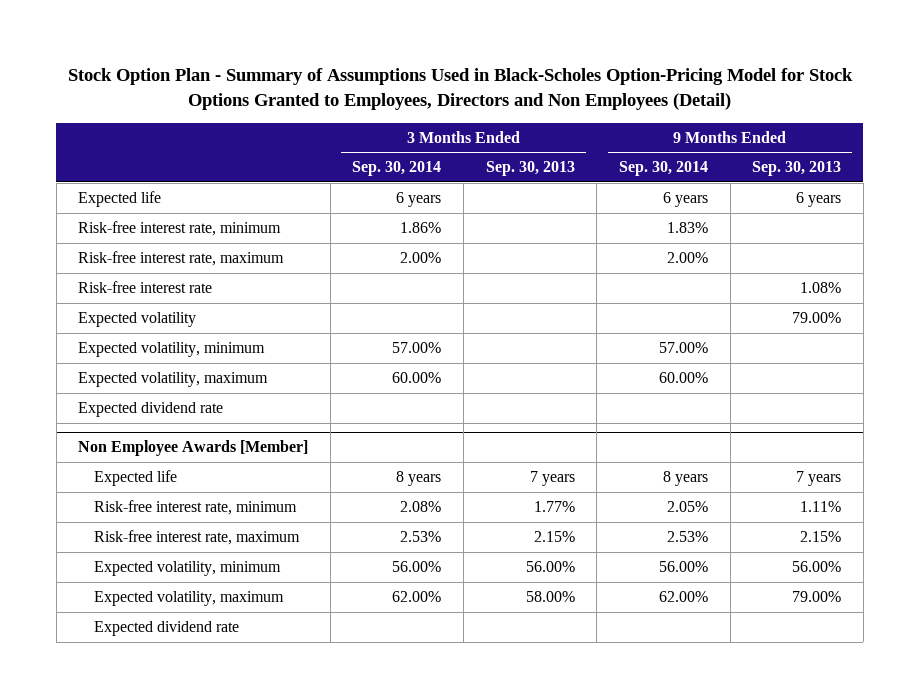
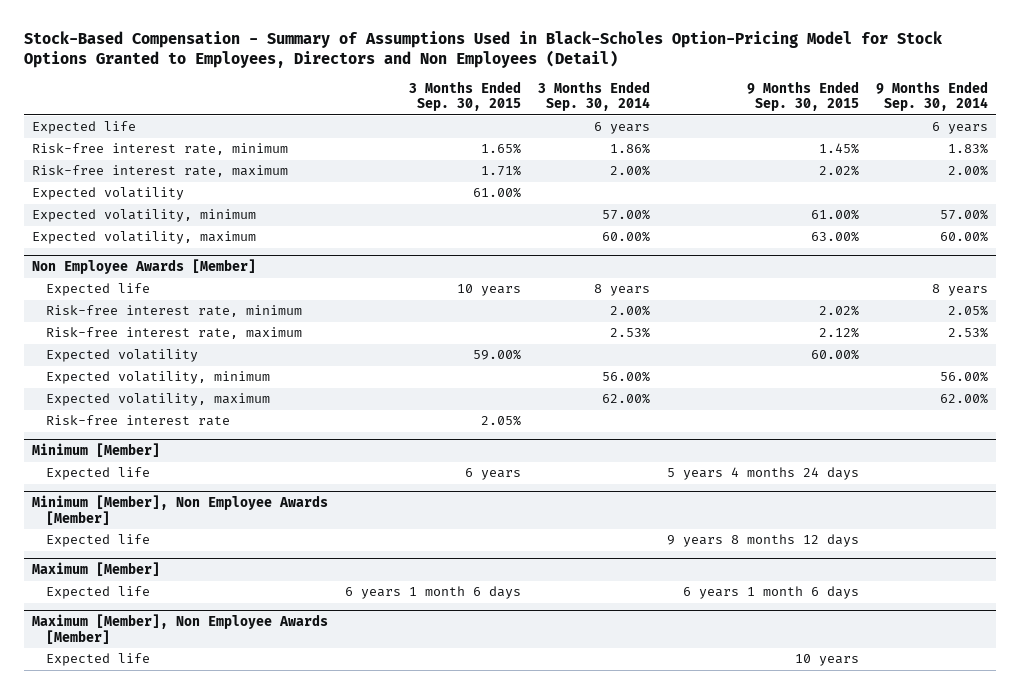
[67,68,853,111] Stock Option Plan - Summary of Assumptions Used in Black-Scholes Option-Pricing Model for Stock Options Granted to Employees, Directors and Non Employees (Detail) -> [23,30,943,69] Stock-Based Compensation - Summary of Assumptions Used in Black-Scholes Option-Pricing Model for Stock Options Granted to Employees, Directors and Non Employees (Detail)
[485,161,575,177] Sep. 30, 2013 -> none
[752,161,842,177] Sep. 30, 2013 -> none
none -> [409,80,522,112] 3 Months Ended Sep. 30, 2015
none -> [747,80,860,112] 9 Months Ended Sep. 30, 2015
[78,281,213,294] Risk-free interest rate -> none
[78,402,224,418] Expected dividend rate -> none
[400,501,442,513] 2.08% -> [610,305,651,317] 2.00%
none -> [46,349,199,363] Expected volatility
[93,621,239,637] Expected dividend rate -> none
none -> [46,415,231,427] Risk-free interest rate
none -> [32,443,161,458] Minimum [Member]
none -> [46,467,151,481] Expected life
none -> [32,495,329,525] Minimum [Member], Non Employee Awards [Member]
none -> [46,534,151,548] Expected life
none -> [32,562,161,577] Maximum [Member]
none -> [46,586,151,600] Expected life
none -> [32,614,329,644] Maximum [Member], Non Employee Awards [Member]
none -> [46,653,151,667] Expected life

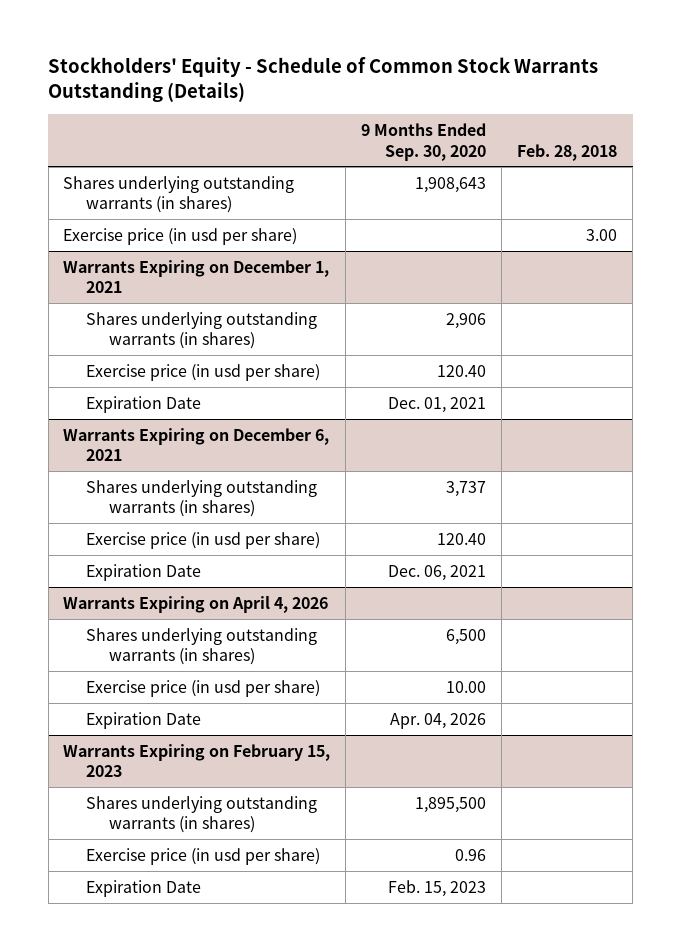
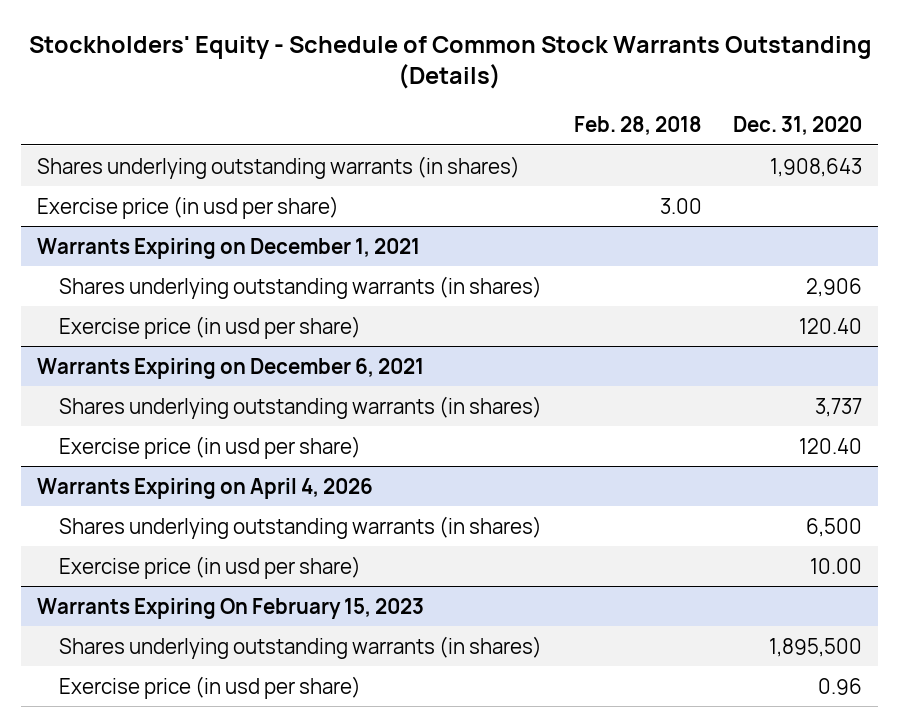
[361,122,487,161] 9 Months Ended Sep. 30, 2020 -> none
none -> [733,116,863,136] Dec. 31, 2020
[86,395,202,413] Expiration Date -> none
[86,563,202,581] Expiration Date -> none
[86,711,202,729] Expiration Date -> none
[63,743,331,778] Warrants Expiring on February 15, 2023 -> [37,597,425,619] Warrants Expiring On February 15, 2023
[86,879,202,897] Expiration Date -> none

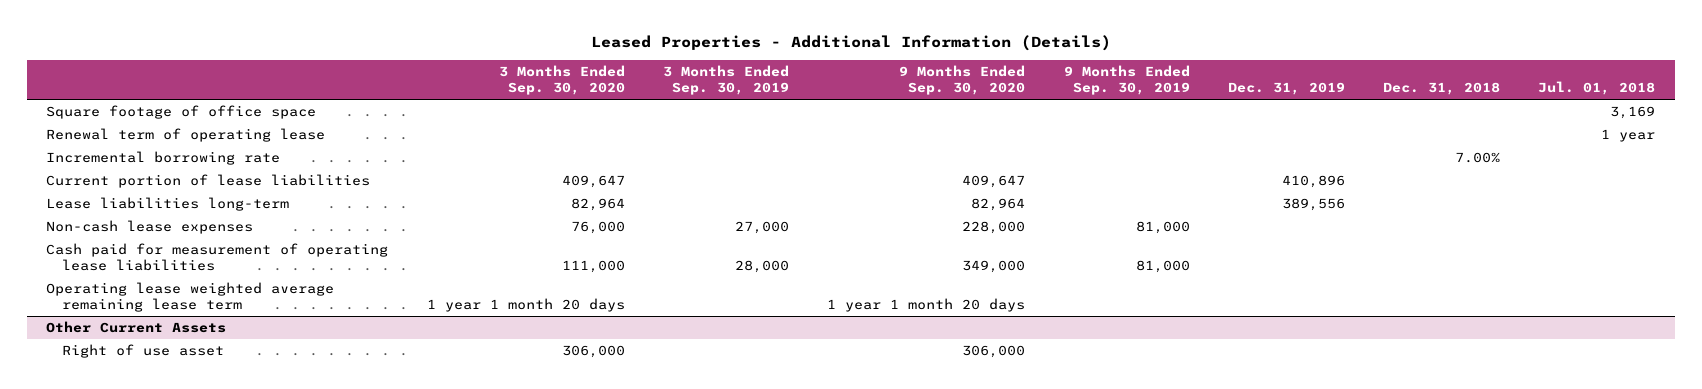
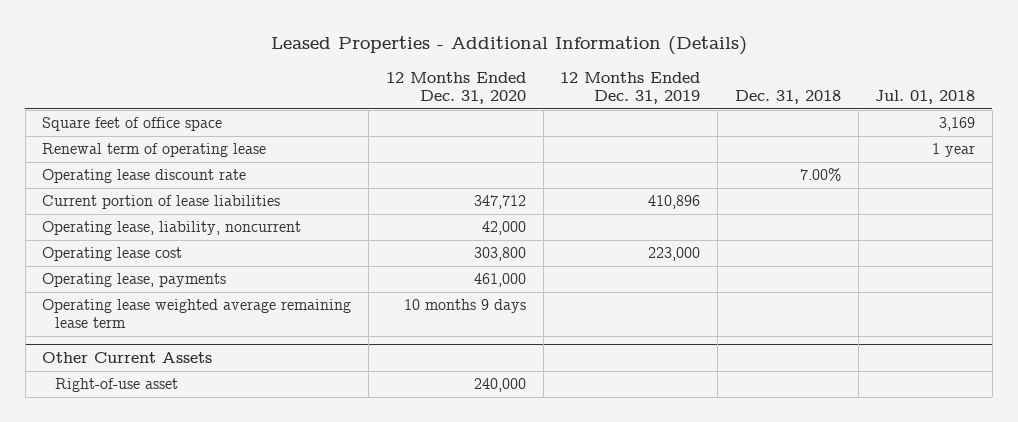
[498,65,625,95] 3 Months Ended Sep. 30, 2020 -> none
[663,65,790,95] 3 Months Ended Sep. 30, 2019 -> none
[899,65,1026,95] 9 Months Ended Sep. 30, 2020 -> none
[1063,65,1190,95] 9 Months Ended Sep. 30, 2019 -> none
[1227,81,1345,95] Dec. 31, 2019 -> none
none -> [385,72,526,105] 12 Months Ended Dec. 31, 2020
none -> [560,72,701,105] 12 Months Ended Dec. 31, 2019
[46,105,317,120] Square footage of office space -> [42,117,223,132] Square feet of office space
[46,151,281,166] Incremental borrowing rate -> [42,169,247,184] Operating lease discount rate
[46,197,290,212] Lease liabilities long-term -> [42,221,302,236] Operating lease, liability, noncurrent
[46,220,254,235] Non-cash lease expenses -> [42,247,183,262] Operating lease cost
[46,243,389,271] Cash paid for measurement of operating lease liabilities -> [42,273,227,288] Operating lease, payments
[61,344,224,359] Right of use asset -> [54,378,178,393] Right-of-use asset

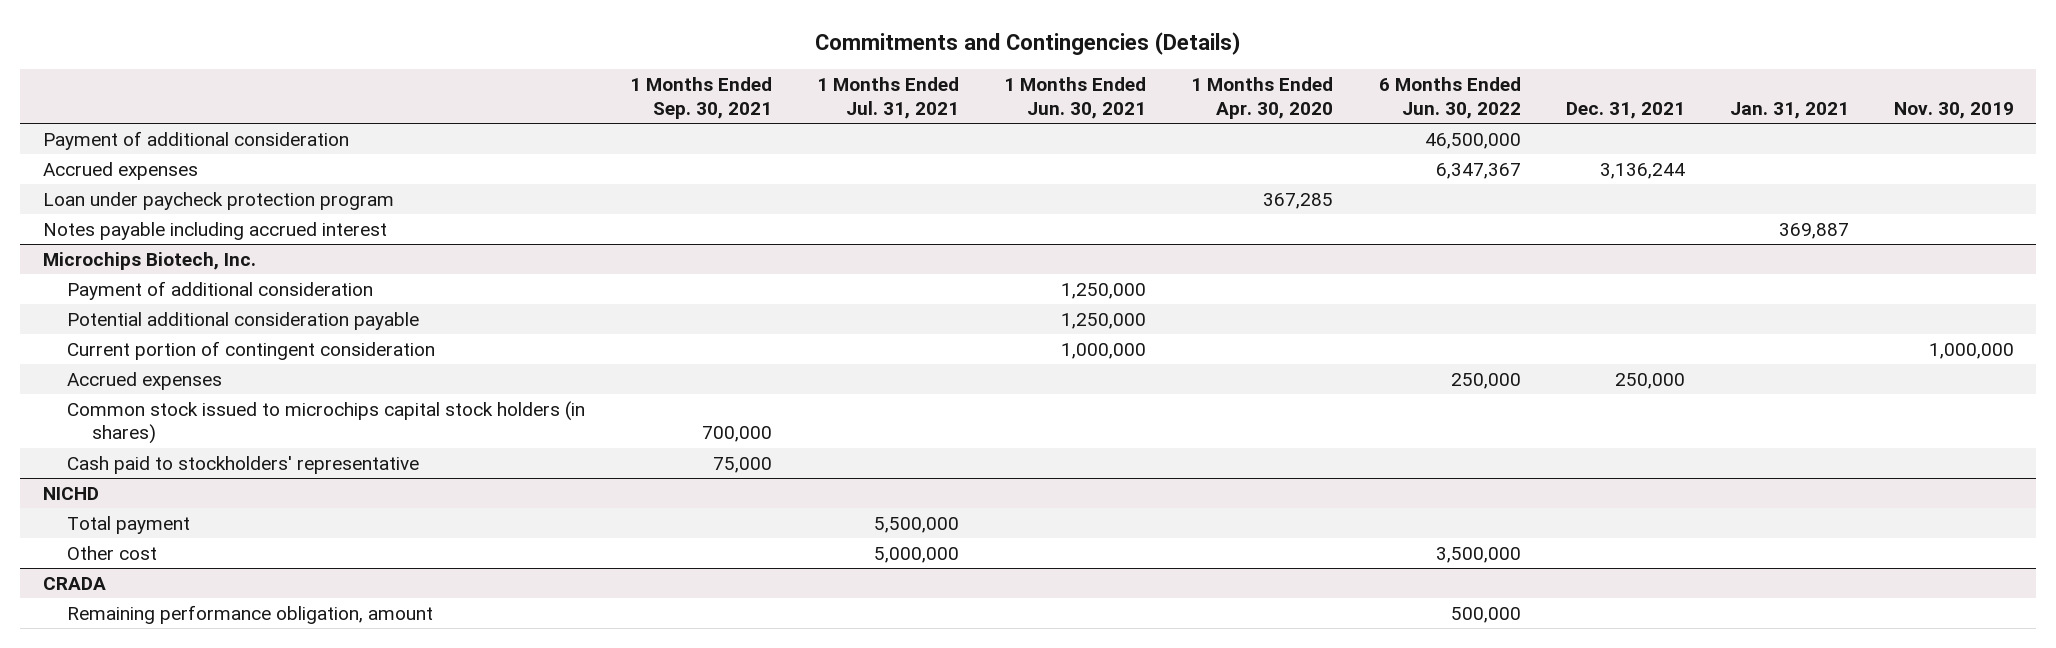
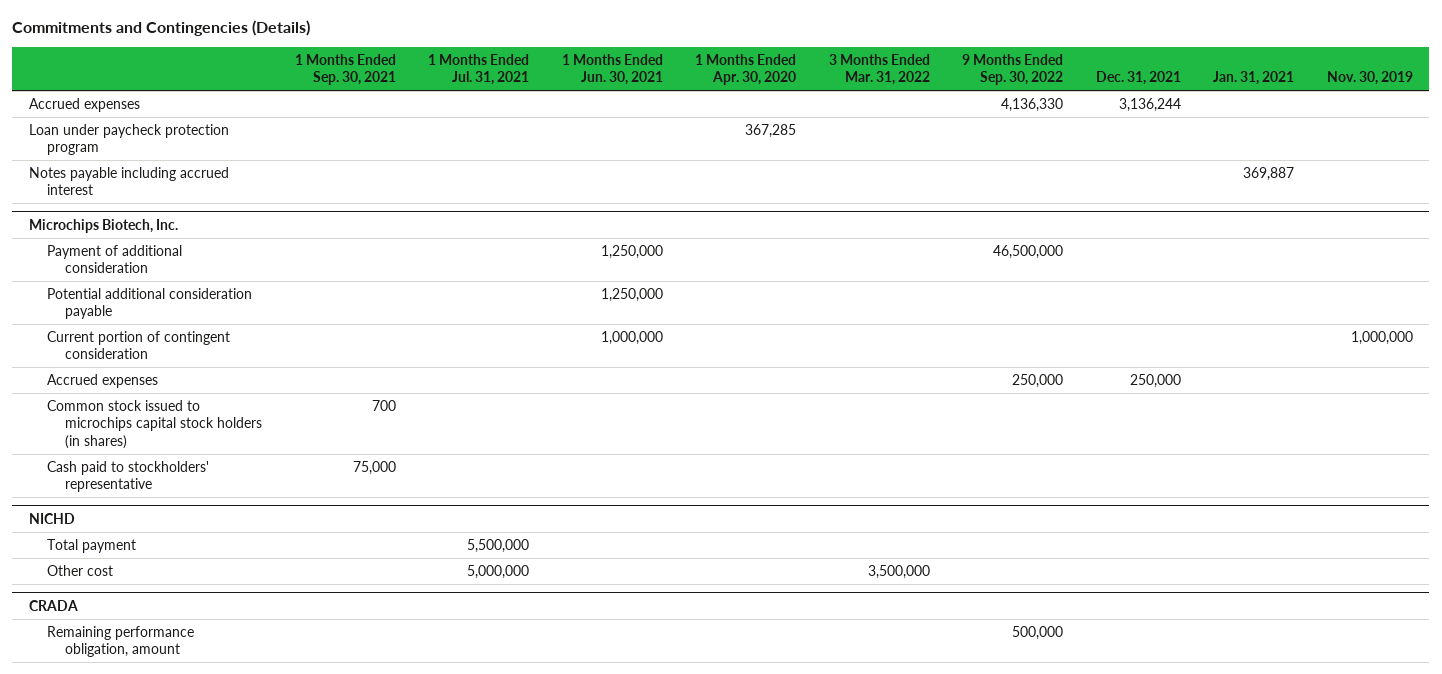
[1378,77,1521,119] 6 Months Ended Jun. 30, 2022 -> none
none -> [828,53,930,86] 3 Months Ended Mar. 31, 2022
none -> [962,53,1064,86] 9 Months Ended Sep. 30, 2022
[42,131,349,151] Payment of additional consideration -> none
[702,426,773,443] 700,000 -> [371,399,396,411] 700

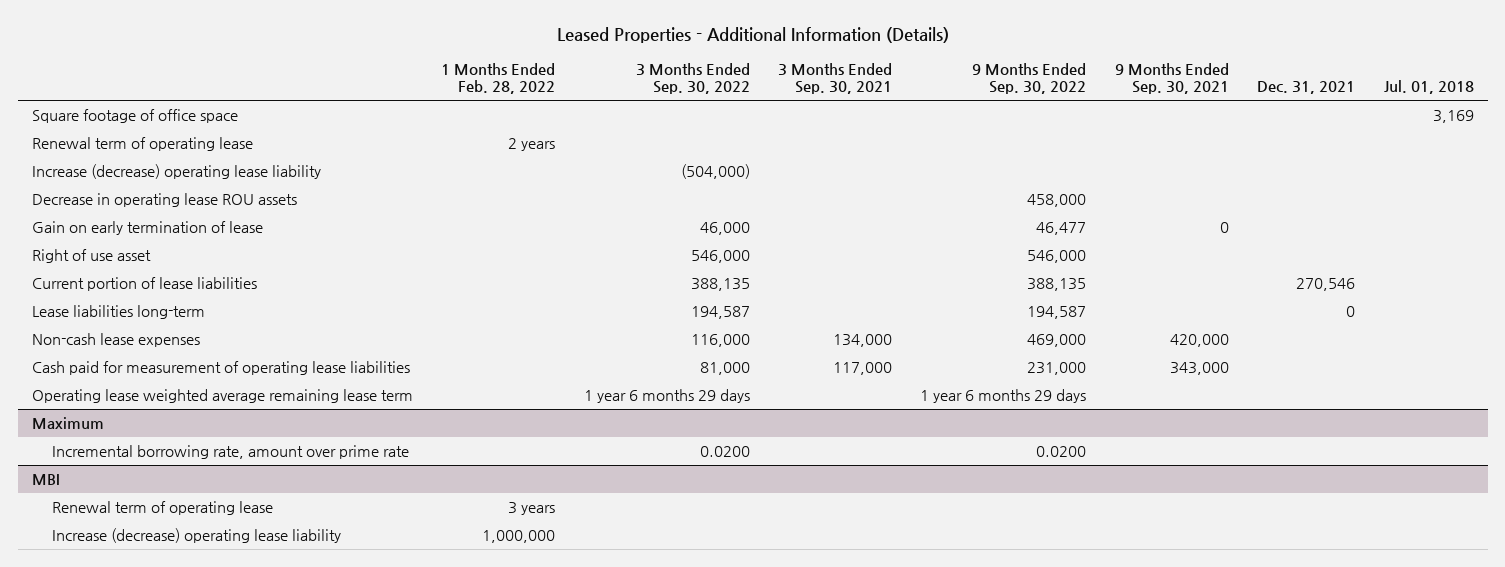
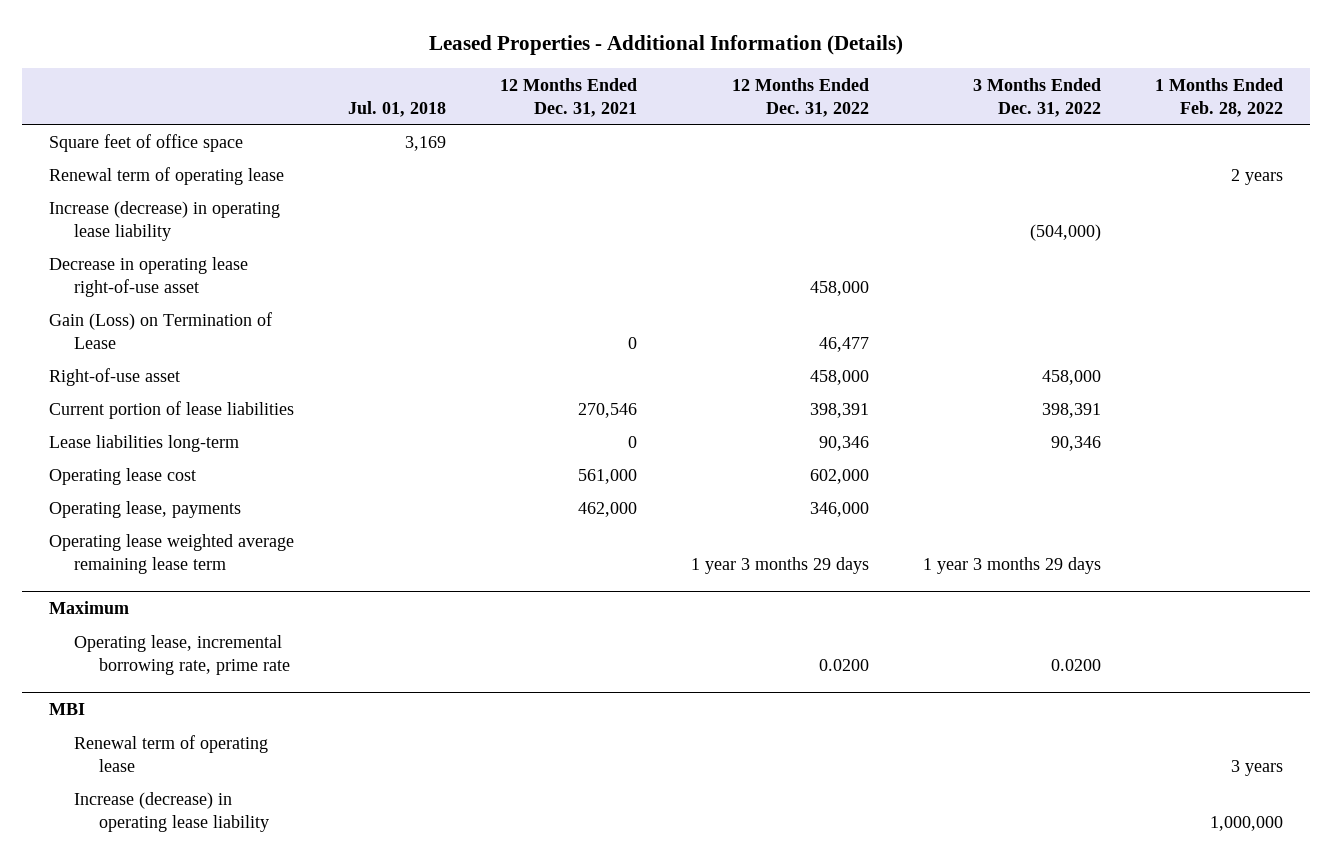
[635,63,750,95] 3 Months Ended Sep. 30, 2022 -> none
[778,63,893,95] 3 Months Ended Sep. 30, 2021 -> none
[972,63,1087,95] 9 Months Ended Sep. 30, 2022 -> none
[1114,63,1229,95] 9 Months Ended Sep. 30, 2021 -> none
[1257,81,1356,95] Dec. 31, 2021 -> none
none -> [500,77,638,117] 12 Months Ended Dec. 31, 2021
none -> [732,77,870,117] 12 Months Ended Dec. 31, 2022
none -> [973,77,1102,117] 3 Months Ended Dec. 31, 2022
[31,109,238,124] Square footage of office space -> [48,133,243,152] Square feet of office space
[31,164,321,180] Increase (decrease) operating lease liability -> [48,200,280,241] Increase (decrease) in operating lease liability
[31,193,297,208] Decrease in operating lease ROU assets -> [48,256,248,297] Decrease in operating lease right-of-use asset
[31,221,263,236] Gain on early termination of lease -> [48,311,272,349] Gain (Loss) on Termination of Lease
[31,249,151,264] Right of use asset -> [48,367,180,386] Right-of-use asset
[31,333,200,348] Non-cash lease expenses -> [48,467,196,485] Operating lease cost
[31,361,410,376] Cash paid for measurement of operating lease liabilities -> [48,500,241,518] Operating lease, payments
[51,445,409,460] Incremental borrowing rate, amount over prime rate -> [74,634,291,675] Operating lease, incremental borrowing rate, prime rate
[51,528,341,544] Increase (decrease) operating lease liability -> [74,791,270,832] Increase (decrease) in operating lease liability

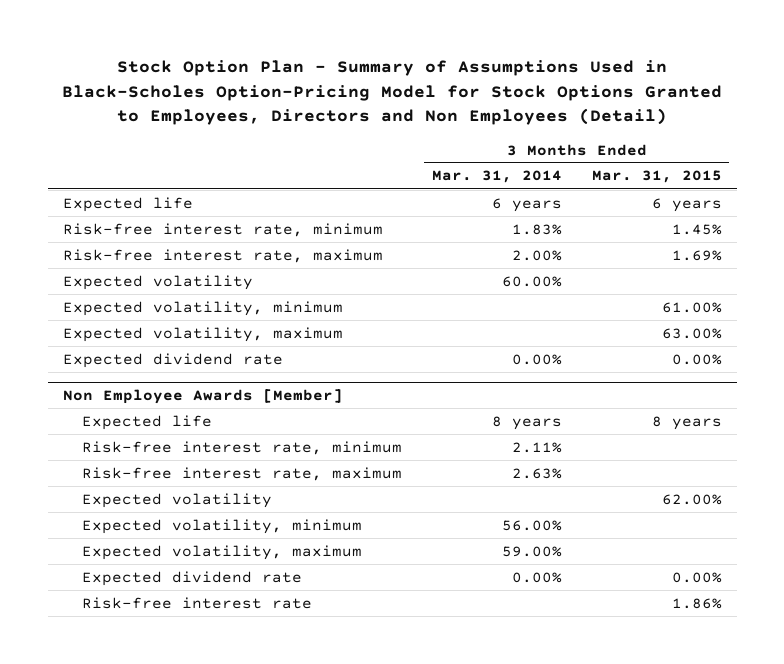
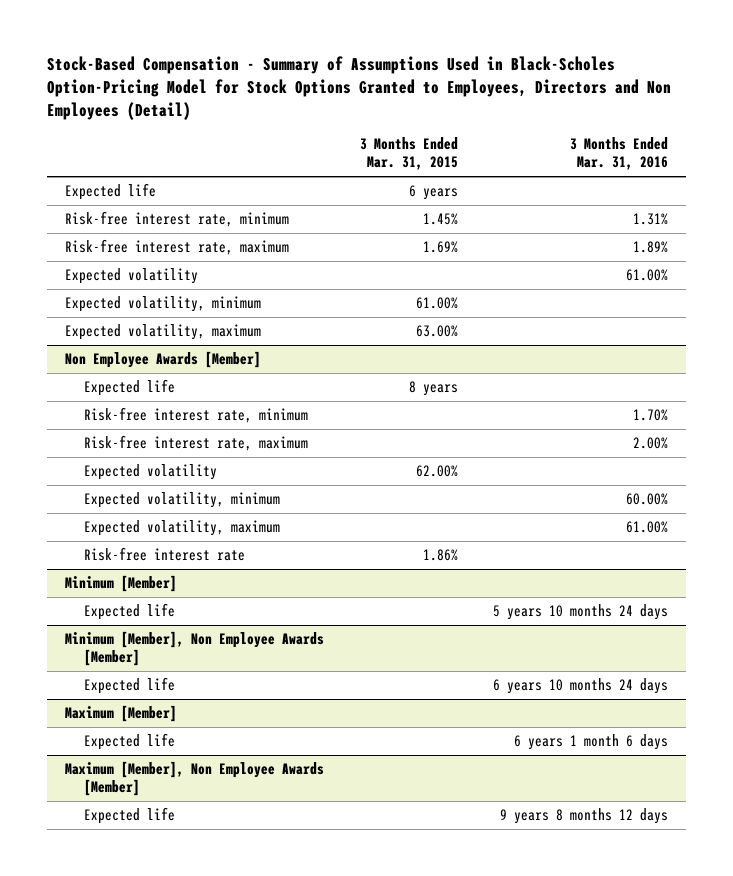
[62,60,723,126] Stock Option Plan - Summary of Assumptions Used in Black-Scholes Option-Pricing Model for Stock Options Granted to Employees, Directors and Non Employees (Detail) -> [46,55,671,120] Stock-Based Compensation - Summary of Assumptions Used in Black-Scholes Option-Pricing Model for Stock Options Granted to Employees, Directors and Non Employees (Detail)
[431,170,562,184] Mar. 31, 2014 -> none
none -> [570,137,669,171] 3 Months Ended Mar. 31, 2016
[62,352,283,368] Expected dividend rate -> none
[81,570,302,586] Expected dividend rate -> none
none -> [64,575,177,593] Minimum [Member]
none -> [83,603,175,621] Expected life
none -> [64,631,324,666] Minimum [Member], Non Employee Awards [Member]
none -> [83,677,175,695] Expected life
none -> [64,705,177,723] Maximum [Member]
none -> [83,733,175,751] Expected life
none -> [64,761,324,796] Maximum [Member], Non Employee Awards [Member]
none -> [83,807,175,825] Expected life

